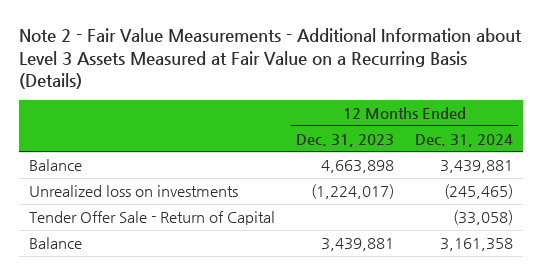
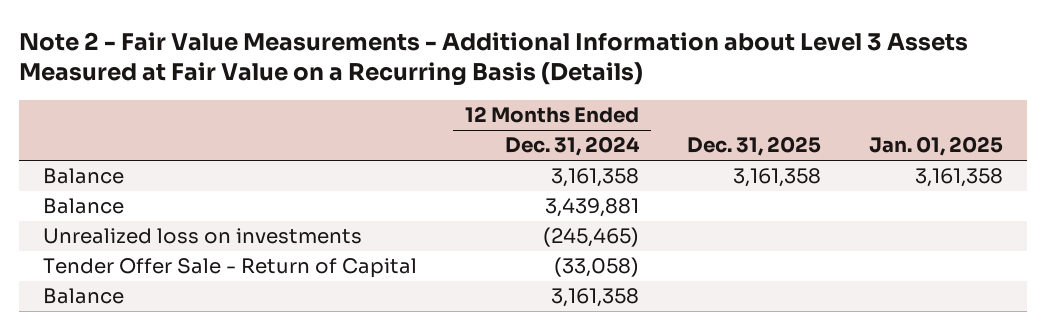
[296,133,395,147] Dec. 31, 2023 -> none
none -> [687,136,822,157] Dec. 31, 2025
none -> [869,136,1004,157] Jan. 01, 2025
none -> [42,168,124,185] Balance

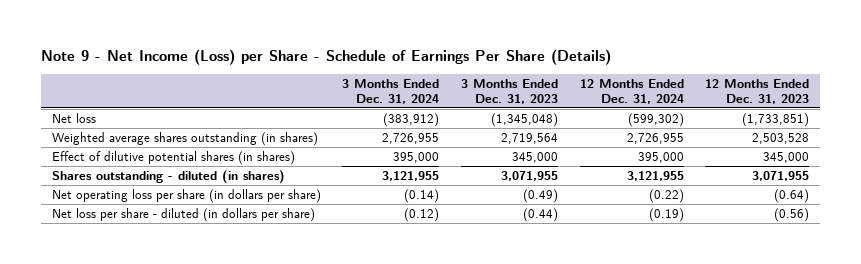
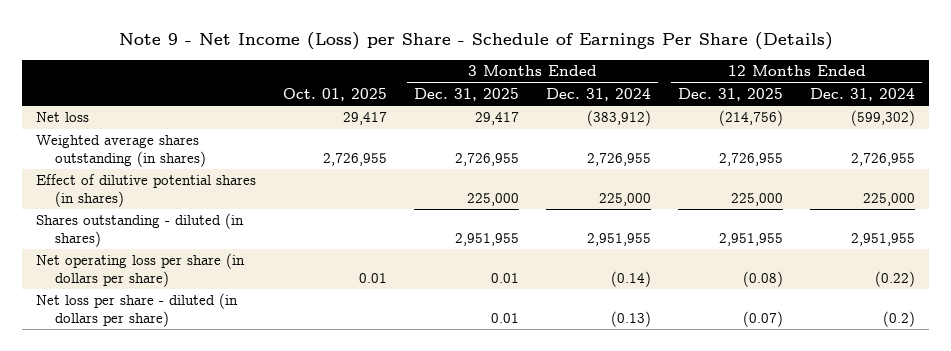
[460,78,558,104] 3 Months Ended Dec. 31, 2023 -> none
[705,78,810,104] 12 Months Ended Dec. 31, 2023 -> none
none -> [282,88,387,102] Oct. 01, 2025
none -> [413,88,519,102] Dec. 31, 2025
none -> [678,88,784,102] Dec. 31, 2025
[393,151,440,163] 395,000 -> [599,192,652,206] 225,000
[637,151,684,163] 395,000 -> [863,192,916,206] 225,000
[382,170,440,181] 3,121,955 -> [587,232,652,246] 2,951,955
[626,170,684,181] 3,121,955 -> [851,232,916,246] 2,951,955
[404,207,440,222] (0.12) -> [611,310,652,327] (0.13)
[648,207,684,222] (0.19) -> [883,310,916,327] (0.2)

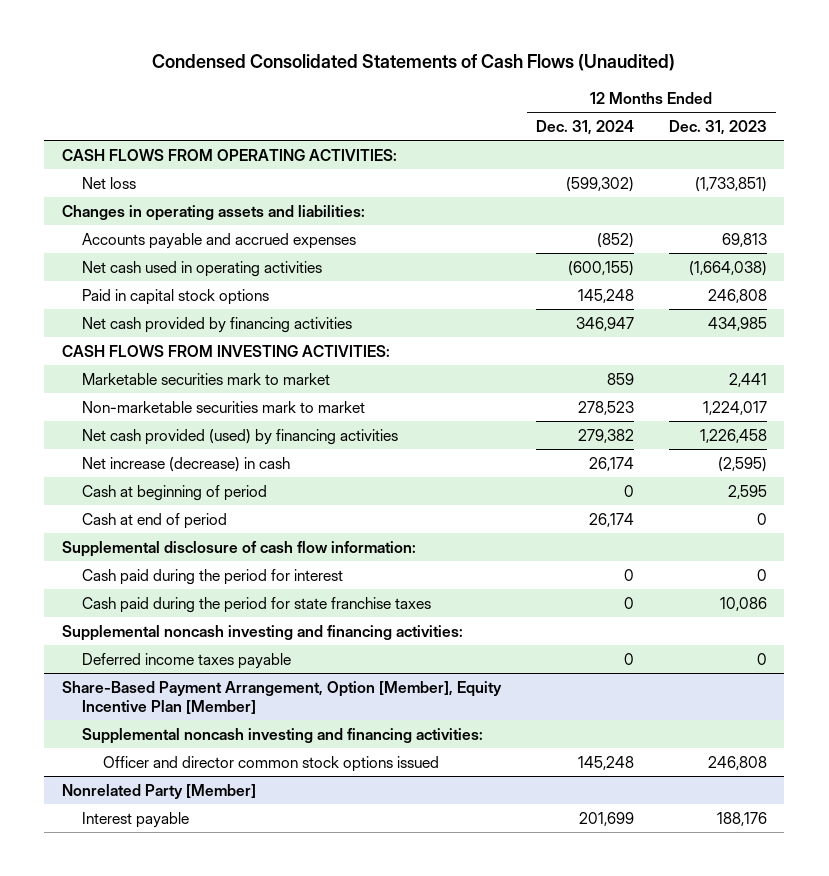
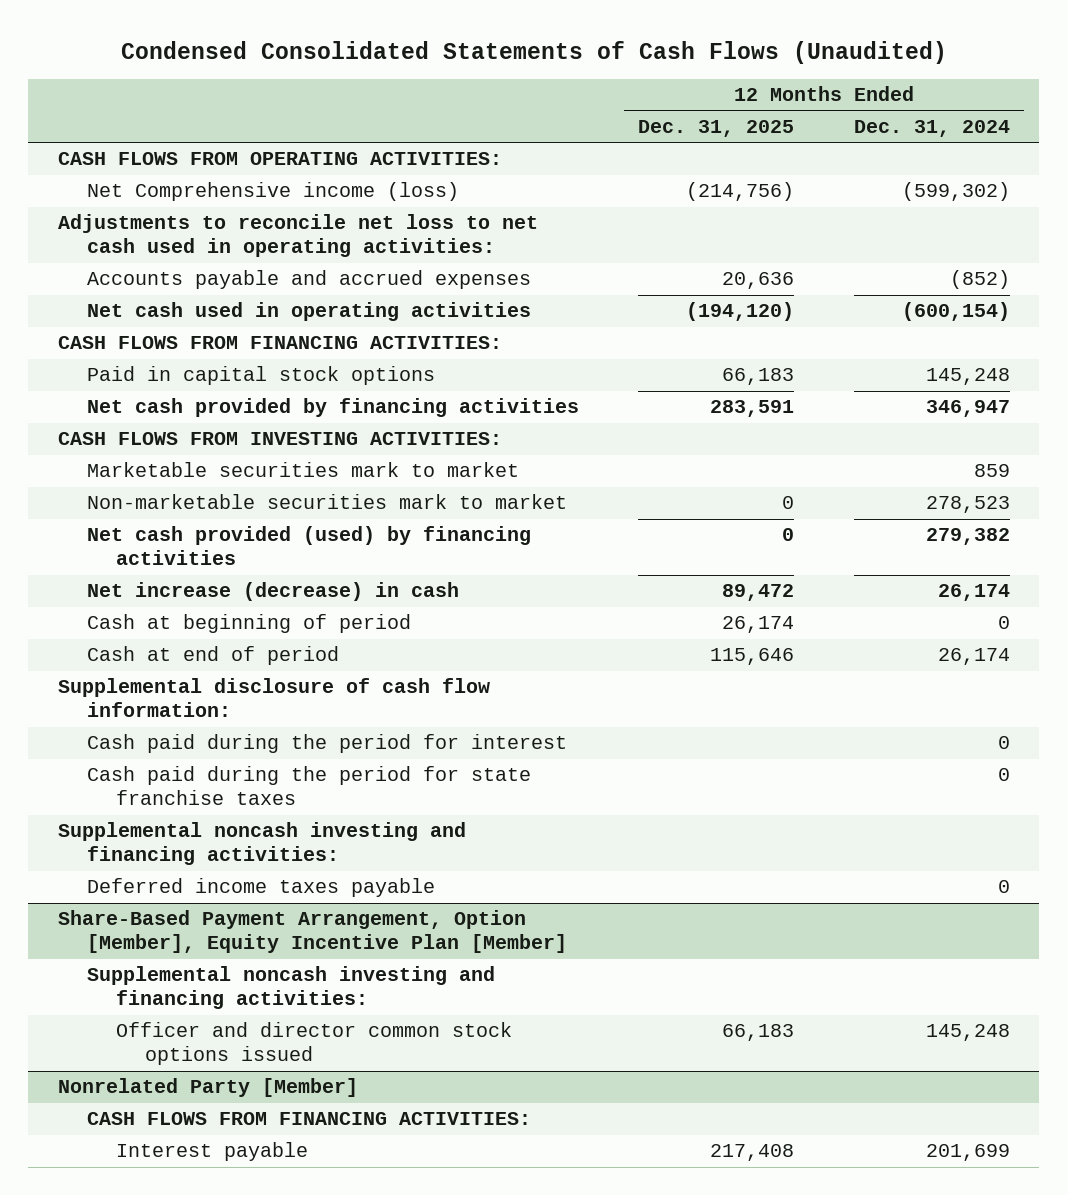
[668,119,767,135] Dec. 31, 2023 -> none
none -> [638,120,795,138] Dec. 31, 2025
[61,204,365,221] Changes in operating assets and liabilities: -> none
[82,176,137,189] Net loss -> [87,182,460,202] Net Comprehensive income (loss)
none -> [57,214,538,258] Adjustments to reconcile net loss to net cash used in operating activities:
[567,260,634,276] (600,155) -> [901,302,1010,322] (600,154)
none -> [57,336,502,350] CASH FLOWS FROM FINANCING ACTIVITIES:
none -> [87,1112,532,1126] CASH FLOWS FROM FINANCING ACTIVITIES:

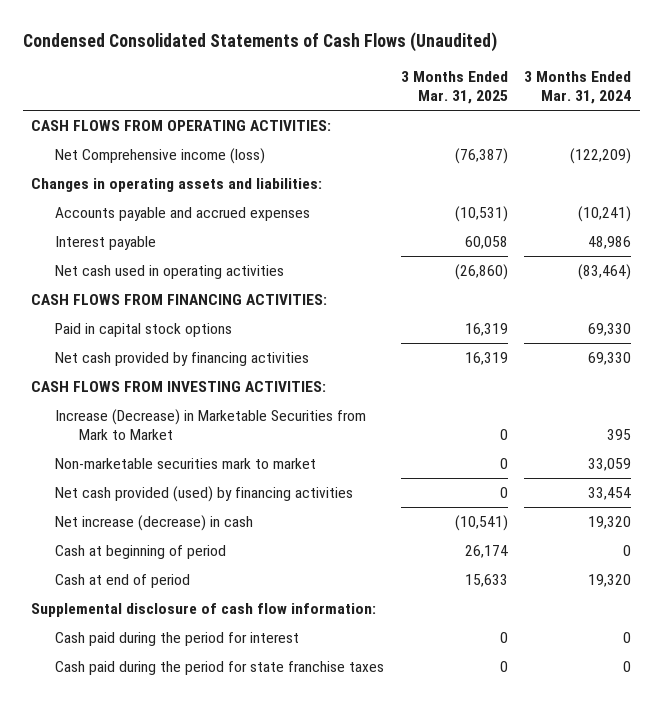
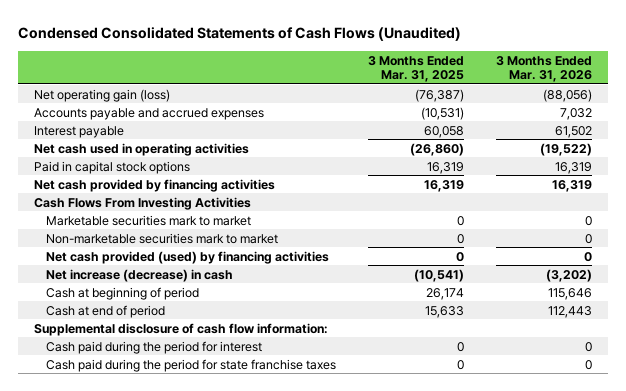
[524,70,632,105] 3 Months Ended Mar. 31, 2024 -> none
none -> [496,55,593,83] 3 Months Ended Mar. 31, 2026
[31,119,332,131] CASH FLOWS FROM OPERATING ACTIVITIES: -> none
[31,177,323,192] Changes in operating assets and liabilities: -> none
[55,147,266,164] Net Comprehensive income (loss) -> [34,88,171,102] Net operating gain (loss)
[31,293,328,305] CASH FLOWS FROM FINANCING ACTIVITIES: -> none
[31,380,327,392] CASH FLOWS FROM INVESTING ACTIVITIES: -> [34,196,252,210] Cash Flows From Investing Activities
[55,408,367,441] Increase (Decrease) in Marketable Securities from Mark to Market -> [46,214,252,226] Marketable securities mark to market

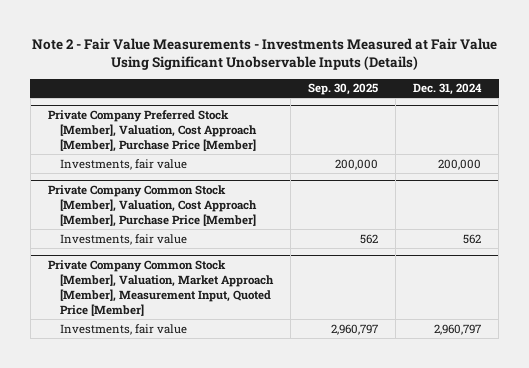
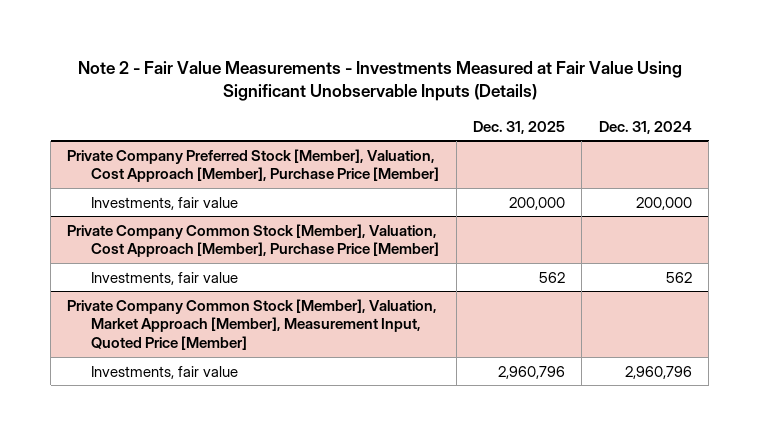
[308,83,379,96] Sep. 30, 2025 -> none
none -> [472,120,565,134] Dec. 31, 2025
[434,323,482,335] 2,960,797 -> [624,365,692,379] 2,960,796

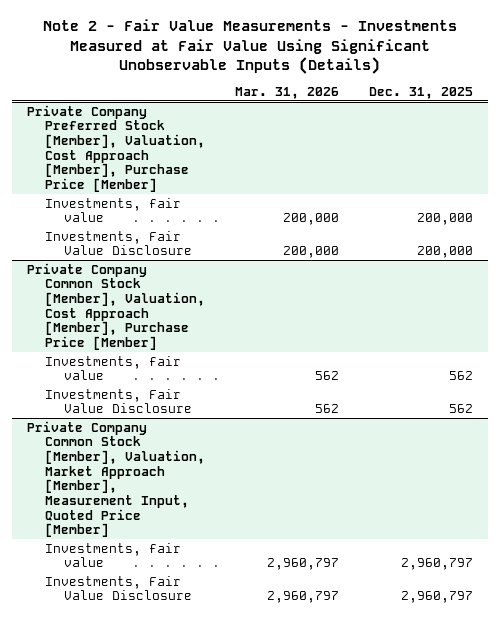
[598,120,692,134] Dec. 31, 2024 -> none
none -> [235,86,340,99] Mar. 31, 2026
none -> [45,230,192,256] Investments, Fair Value Disclosure
none -> [45,388,192,414] Investments, Fair Value Disclosure
[497,365,565,379] 2,960,796 -> [401,558,474,571] 2,960,797
none -> [45,575,192,601] Investments, Fair Value Disclosure

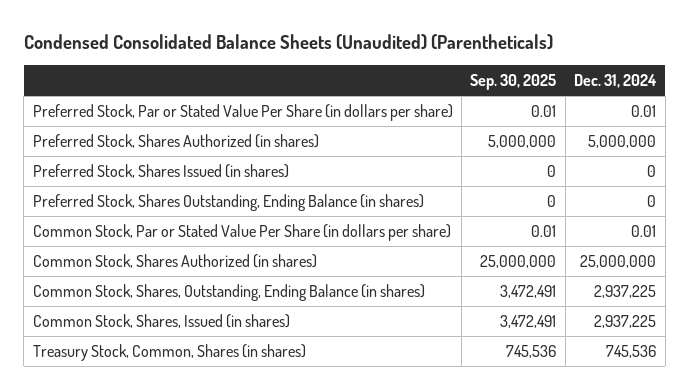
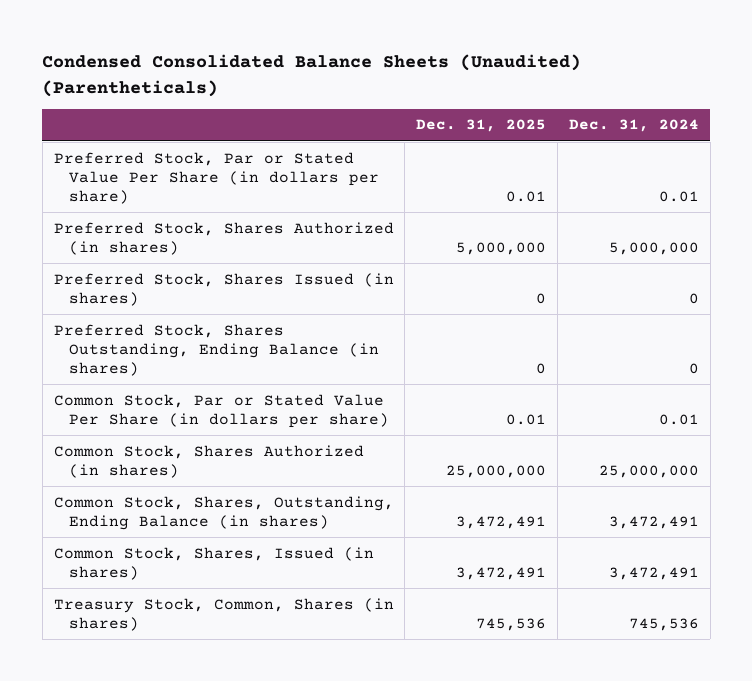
[470,74,557,91] Sep. 30, 2025 -> none
none -> [416,119,547,133] Dec. 31, 2025
[594,285,657,299] 2,937,225 -> [608,515,699,529] 3,472,491
[594,315,657,329] 2,937,225 -> [608,566,699,580] 3,472,491

